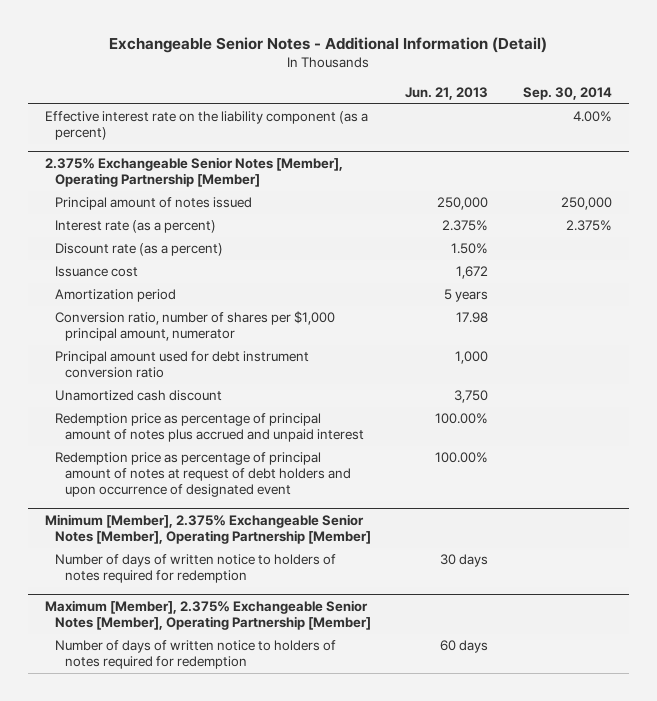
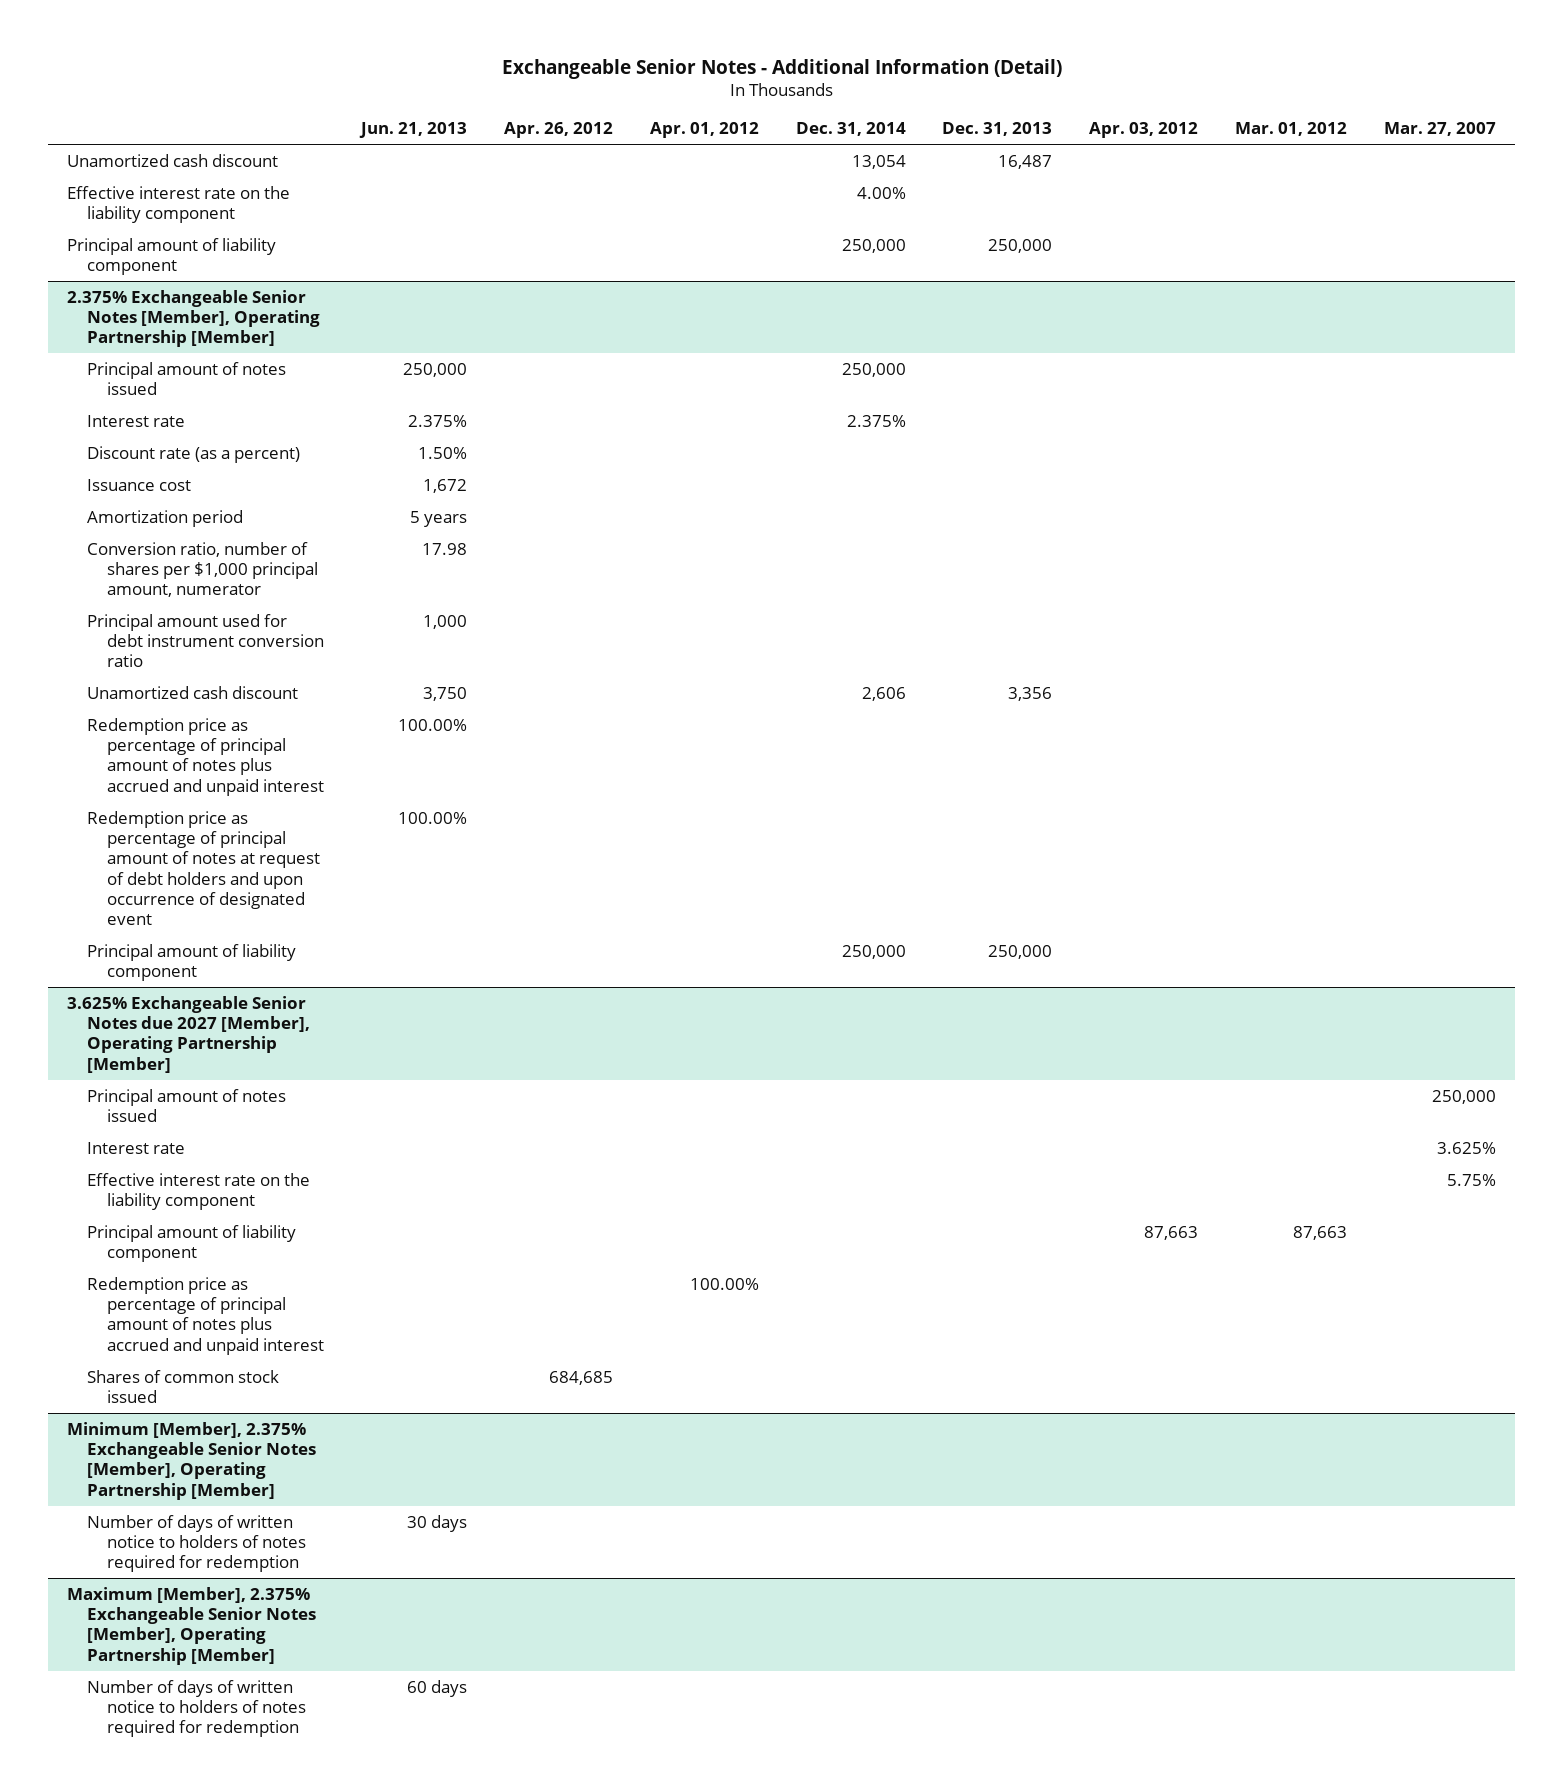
[522,86,612,100] Sep. 30, 2014 -> none
none -> [503,122,613,139] Apr. 26, 2012
none -> [649,122,759,139] Apr. 01, 2012
none -> [795,122,906,137] Dec. 31, 2014
none -> [942,122,1053,137] Dec. 31, 2013
none -> [1089,122,1199,139] Apr. 03, 2012
none -> [1235,122,1348,137] Mar. 01, 2012
none -> [1384,122,1497,137] Mar. 27, 2007
none -> [66,153,278,167] Unamortized cash discount
[44,111,368,141] Effective interest rate on the liability component (as a percent) -> [66,185,290,224] Effective interest rate on the liability component
none -> [66,237,276,276] Principal amount of liability component
[54,220,216,234] Interest rate (as a percent) -> [86,414,185,427] Interest rate
none -> [86,943,296,982] Principal amount of liability component
none -> [66,995,310,1073] 3.625% Exchangeable Senior Notes due 2027 [Member], Operating Partnership [Member]
none -> [86,1088,286,1123] Principal amount of notes issued
none -> [86,1141,185,1154] Interest rate
none -> [86,1172,310,1211] Effective interest rate on the liability component
none -> [86,1224,296,1263] Principal amount of liability component
none -> [86,1276,324,1355] Redemption price as percentage of principal amount of notes plus accrued and unpaid interest
none -> [86,1369,279,1404] Shares of common stock issued

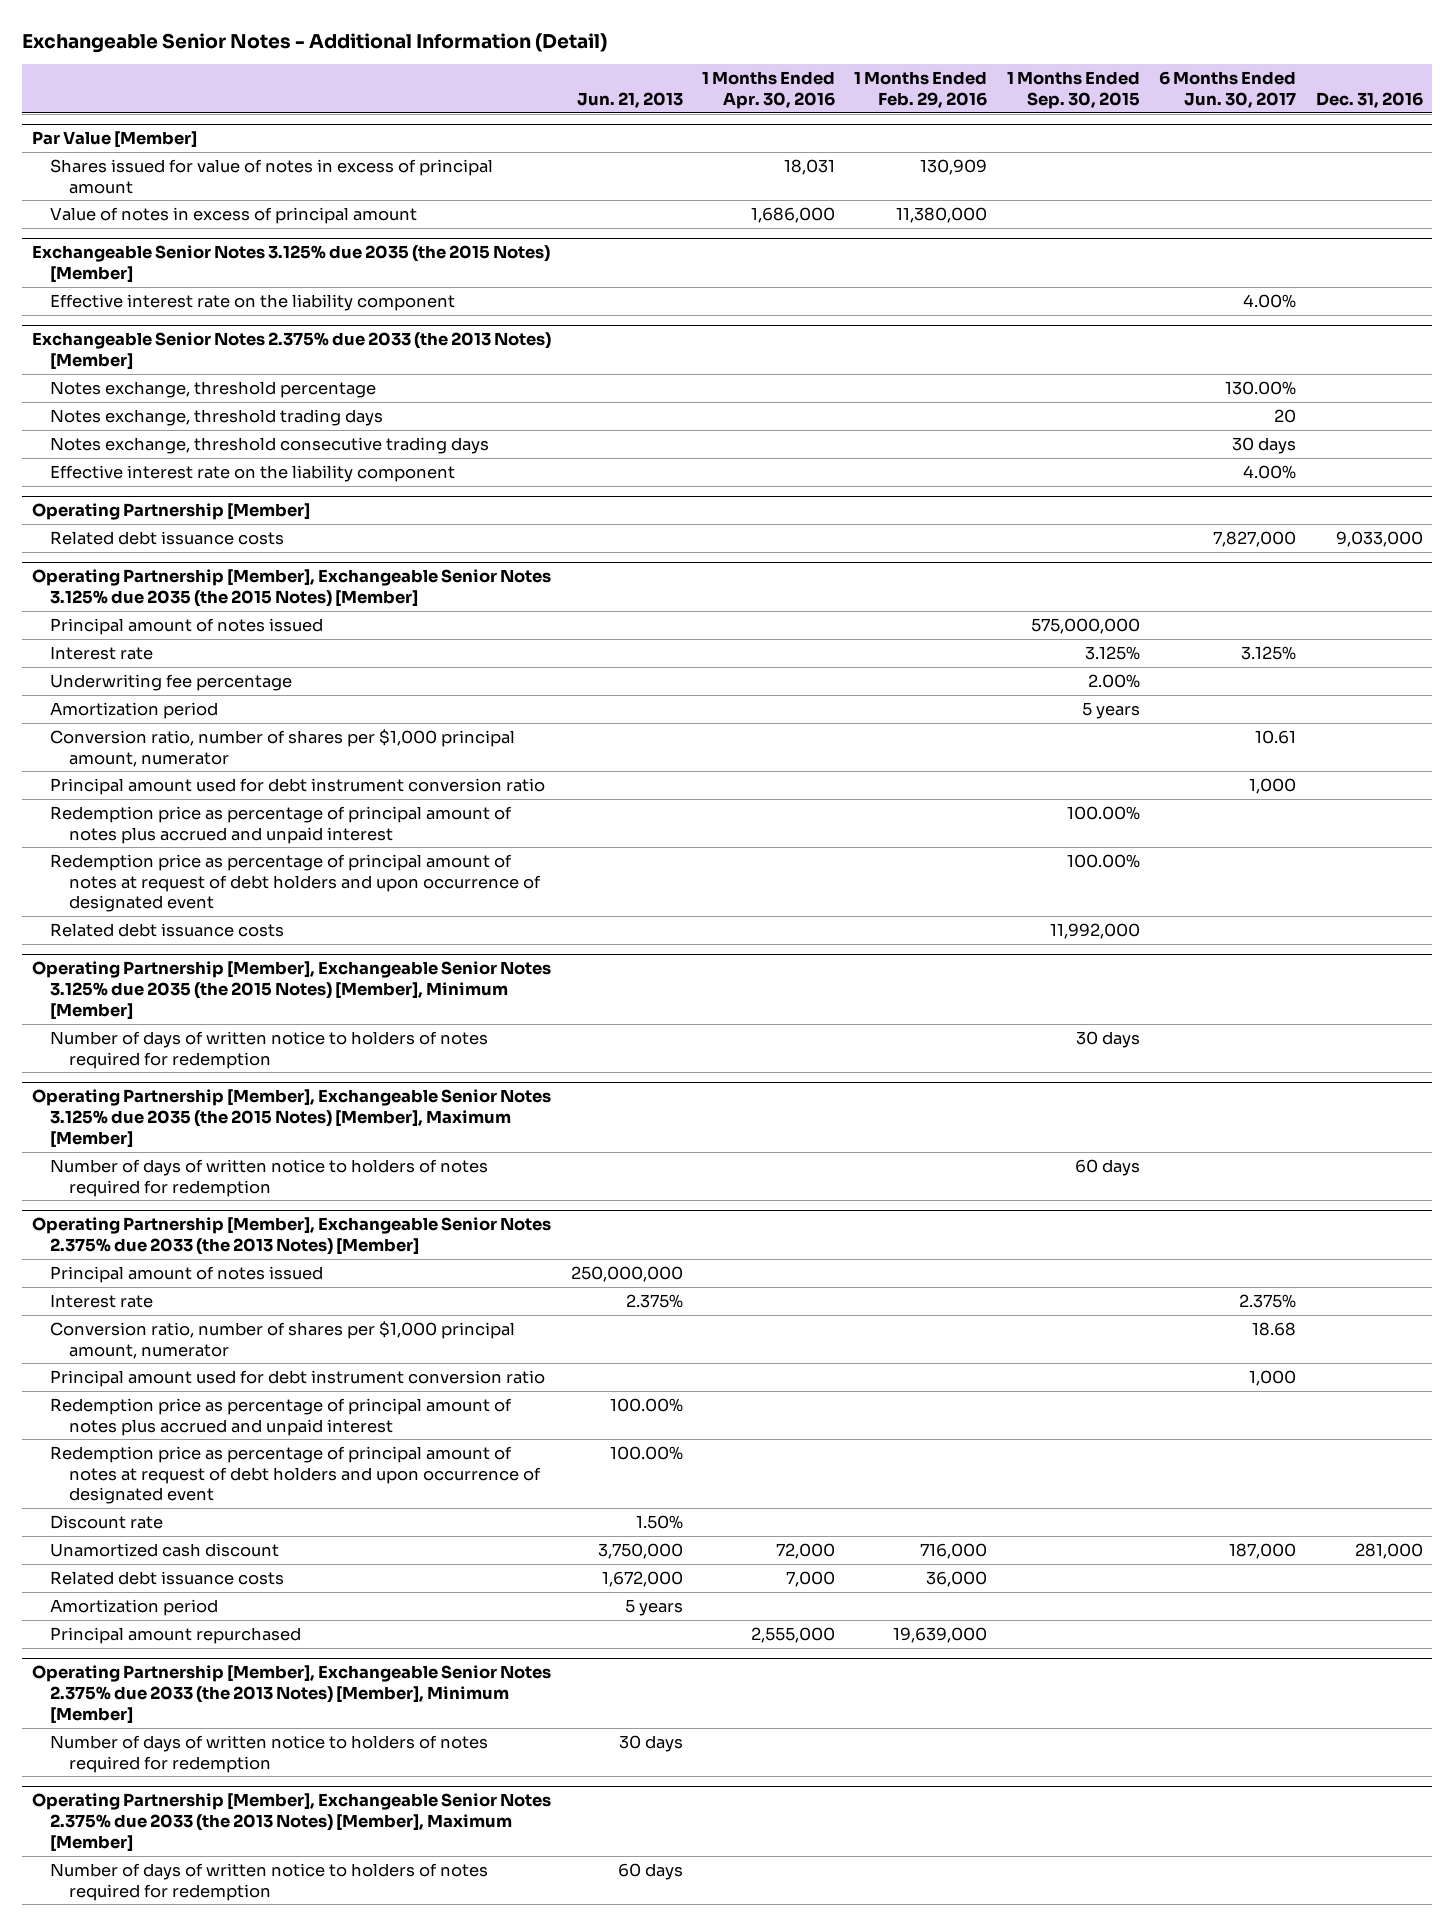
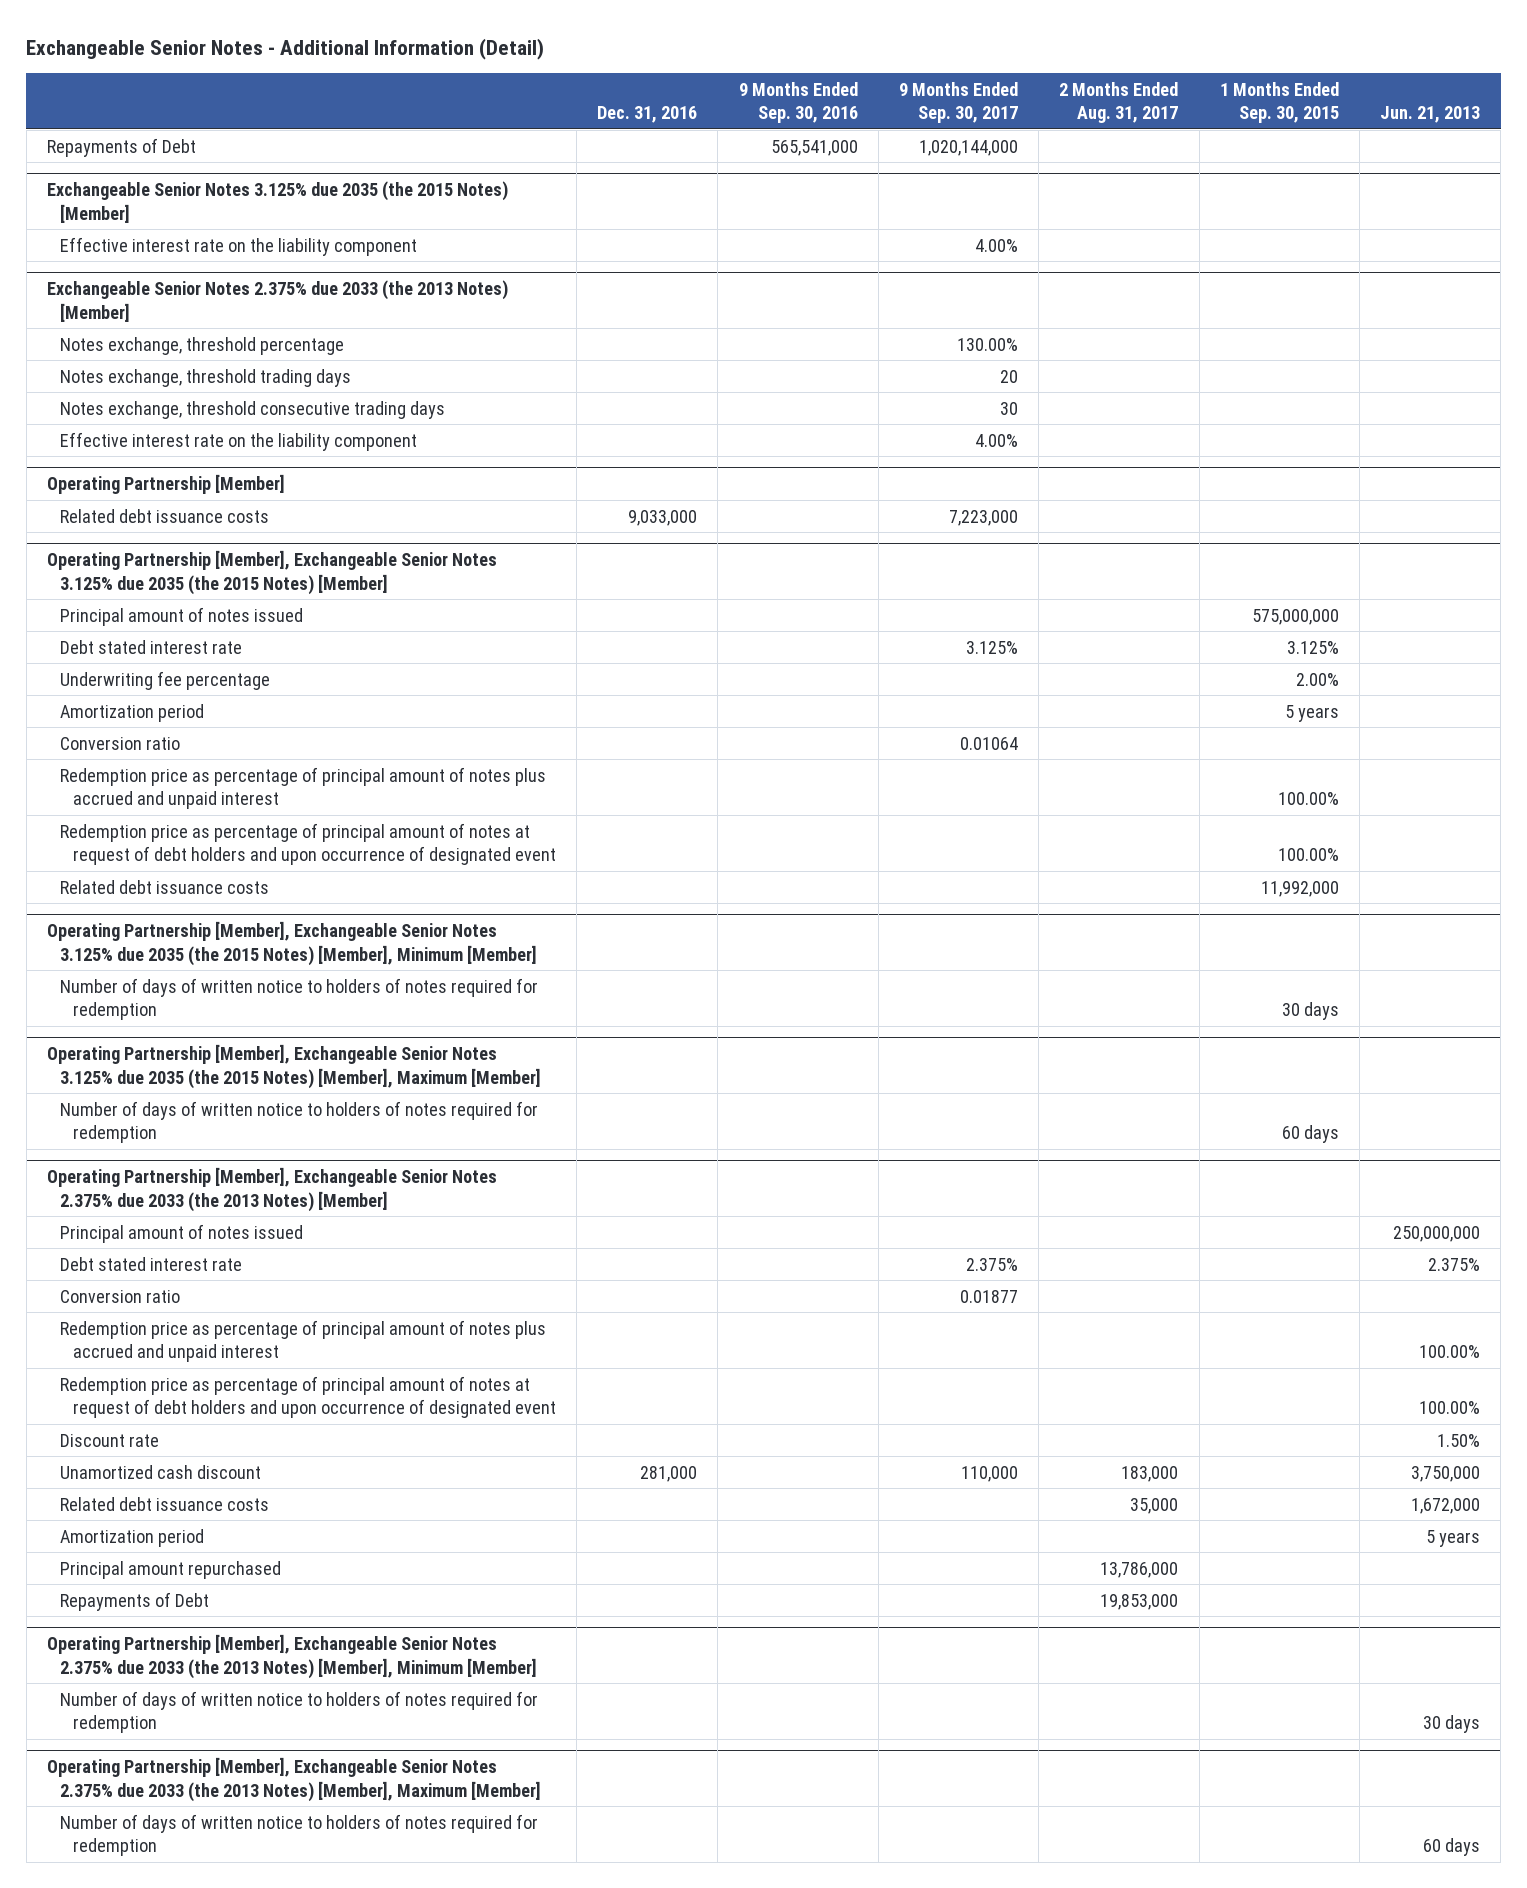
[701,70,835,109] 1 Months Ended Apr. 30, 2016 -> none
[854,70,988,108] 1 Months Ended Feb. 29, 2016 -> none
[1159,70,1297,108] 6 Months Ended Jun. 30, 2017 -> none
none -> [738,81,858,124] 9 Months Ended Sep. 30, 2016
none -> [898,81,1018,124] 9 Months Ended Sep. 30, 2017
none -> [1059,81,1179,124] 2 Months Ended Aug. 31, 2017
[32,131,198,149] Par Value [Member] -> none
[50,158,494,194] Shares issued for value of notes in excess of principal amount -> none
[50,206,418,224] Value of notes in excess of principal amount -> none
none -> [47,137,197,157] Repayments of Debt
[50,645,154,660] Interest rate -> [59,639,242,654] Debt stated interest rate
[50,777,546,795] Principal amount used for debt instrument conversion ratio -> none
[50,728,516,767] Conversion ratio, number of shares per $1,000 principal amount, numerator -> [59,736,180,750] Conversion ratio
[50,1369,546,1387] Principal amount used for debt instrument conversion ratio -> none
[50,1293,154,1308] Interest rate -> [59,1256,242,1271] Debt stated interest rate
[50,1320,516,1359] Conversion ratio, number of shares per $1,000 principal amount, numerator -> [59,1289,180,1303] Conversion ratio
none -> [59,1591,209,1611] Repayments of Debt

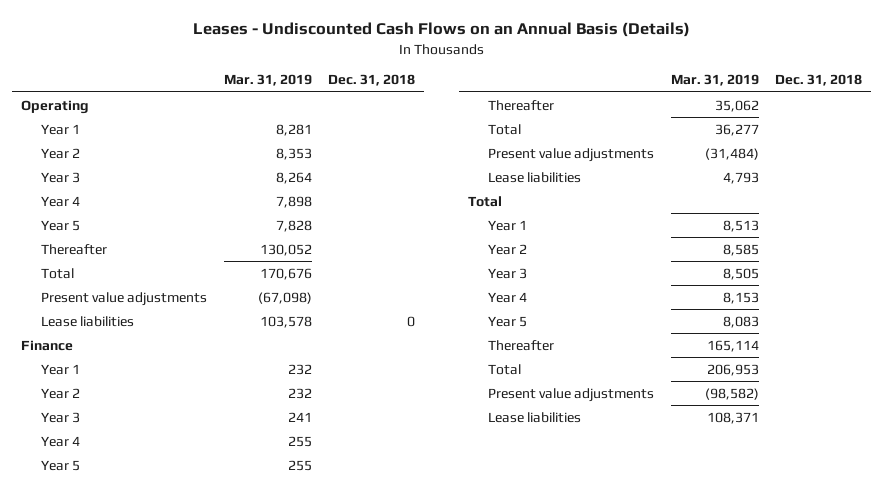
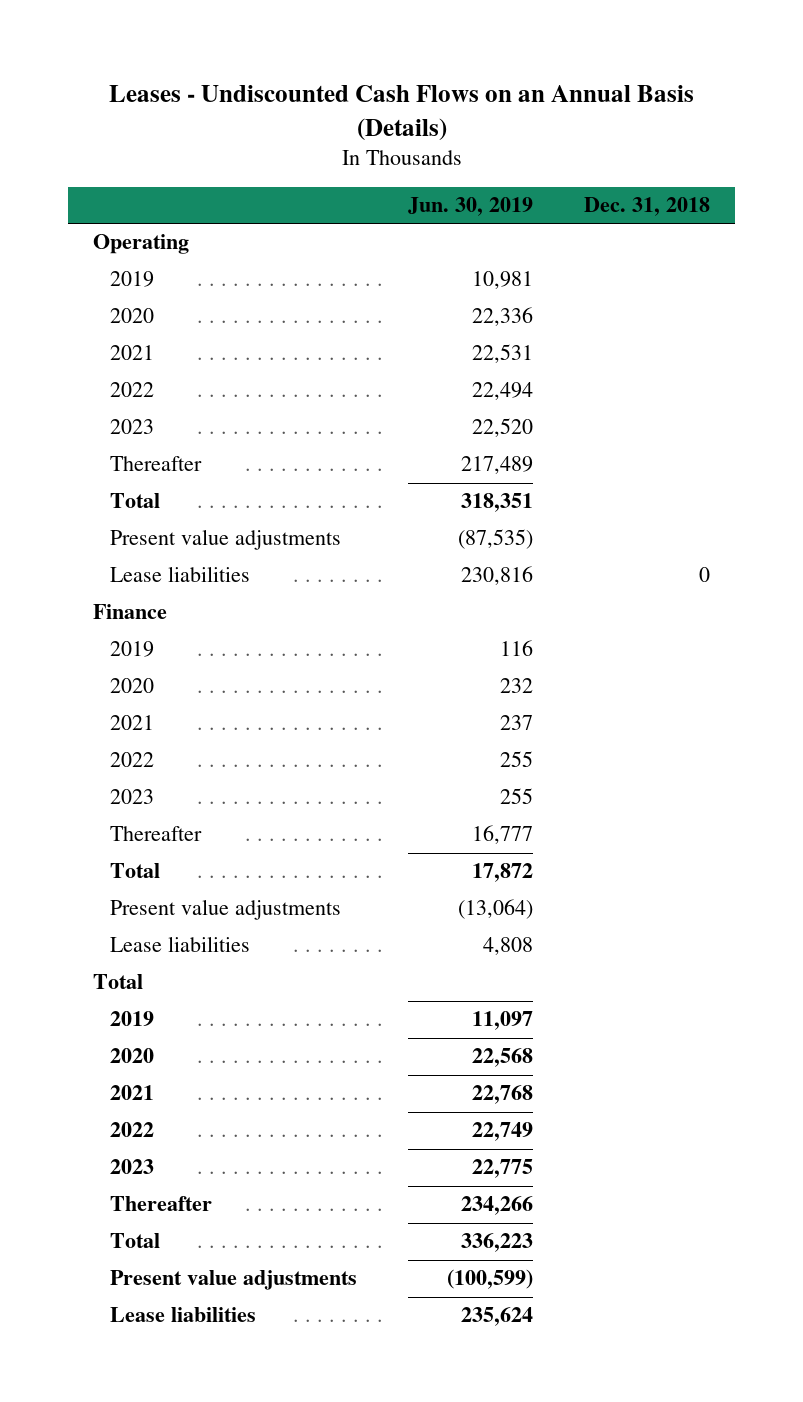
[223,74,312,87] Mar. 31, 2019 -> none
none -> [408,197,534,217] Jun. 30, 2019
[40,123,80,135] Year 1 -> [110,271,155,288] 2019
[40,147,80,159] Year 2 -> [110,308,155,324] 2020
[40,171,80,183] Year 3 -> [110,345,155,361] 2021
[40,195,80,207] Year 4 -> [110,382,155,398] 2022
[40,219,80,231] Year 5 -> [110,419,155,435] 2023
[40,363,80,375] Year 1 -> [110,641,155,658] 2019
[40,387,80,399] Year 2 -> [110,678,155,694] 2020
[40,411,80,423] Year 3 -> [110,715,155,731] 2021
[40,435,80,447] Year 4 -> [110,752,155,768] 2022
[40,459,80,471] Year 5 -> [110,789,155,805] 2023
[487,219,527,231] Year 1 -> [110,1011,155,1027] 2019
[487,243,527,255] Year 2 -> [110,1048,155,1064] 2020
[487,267,527,279] Year 3 -> [110,1085,155,1101] 2021
[487,291,527,303] Year 4 -> [110,1122,155,1138] 2022
[487,315,527,327] Year 5 -> [110,1159,155,1175] 2023

